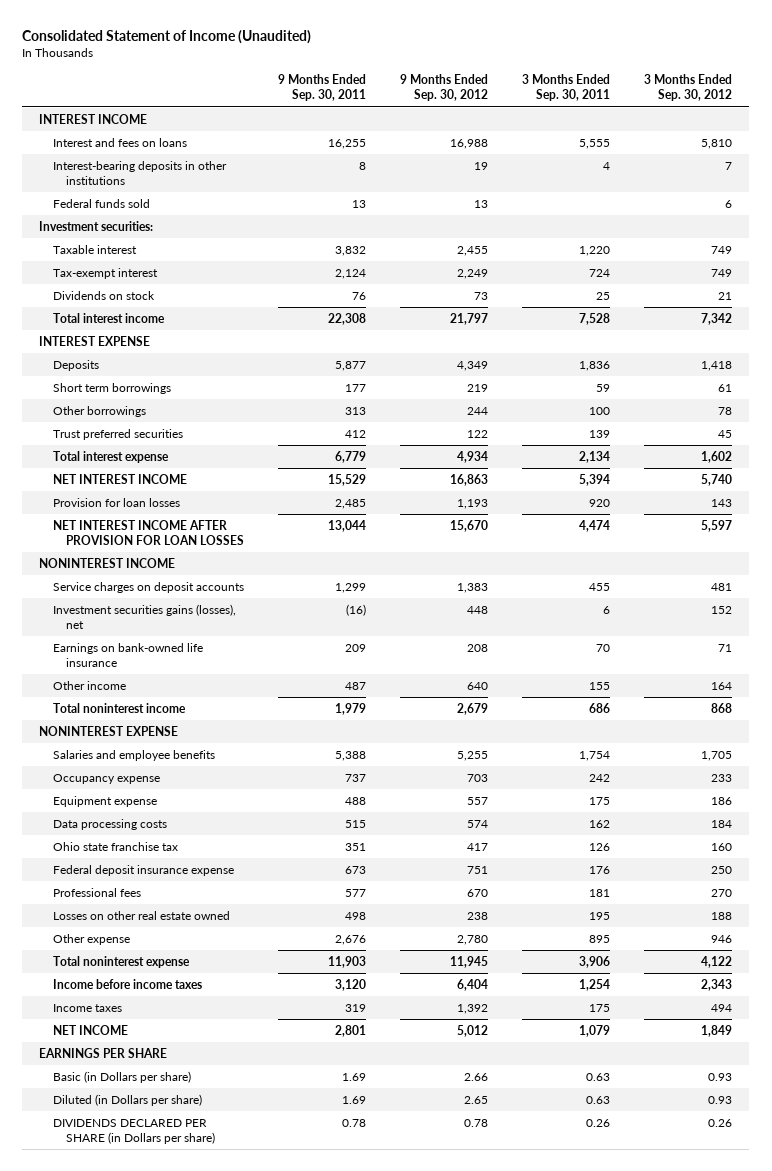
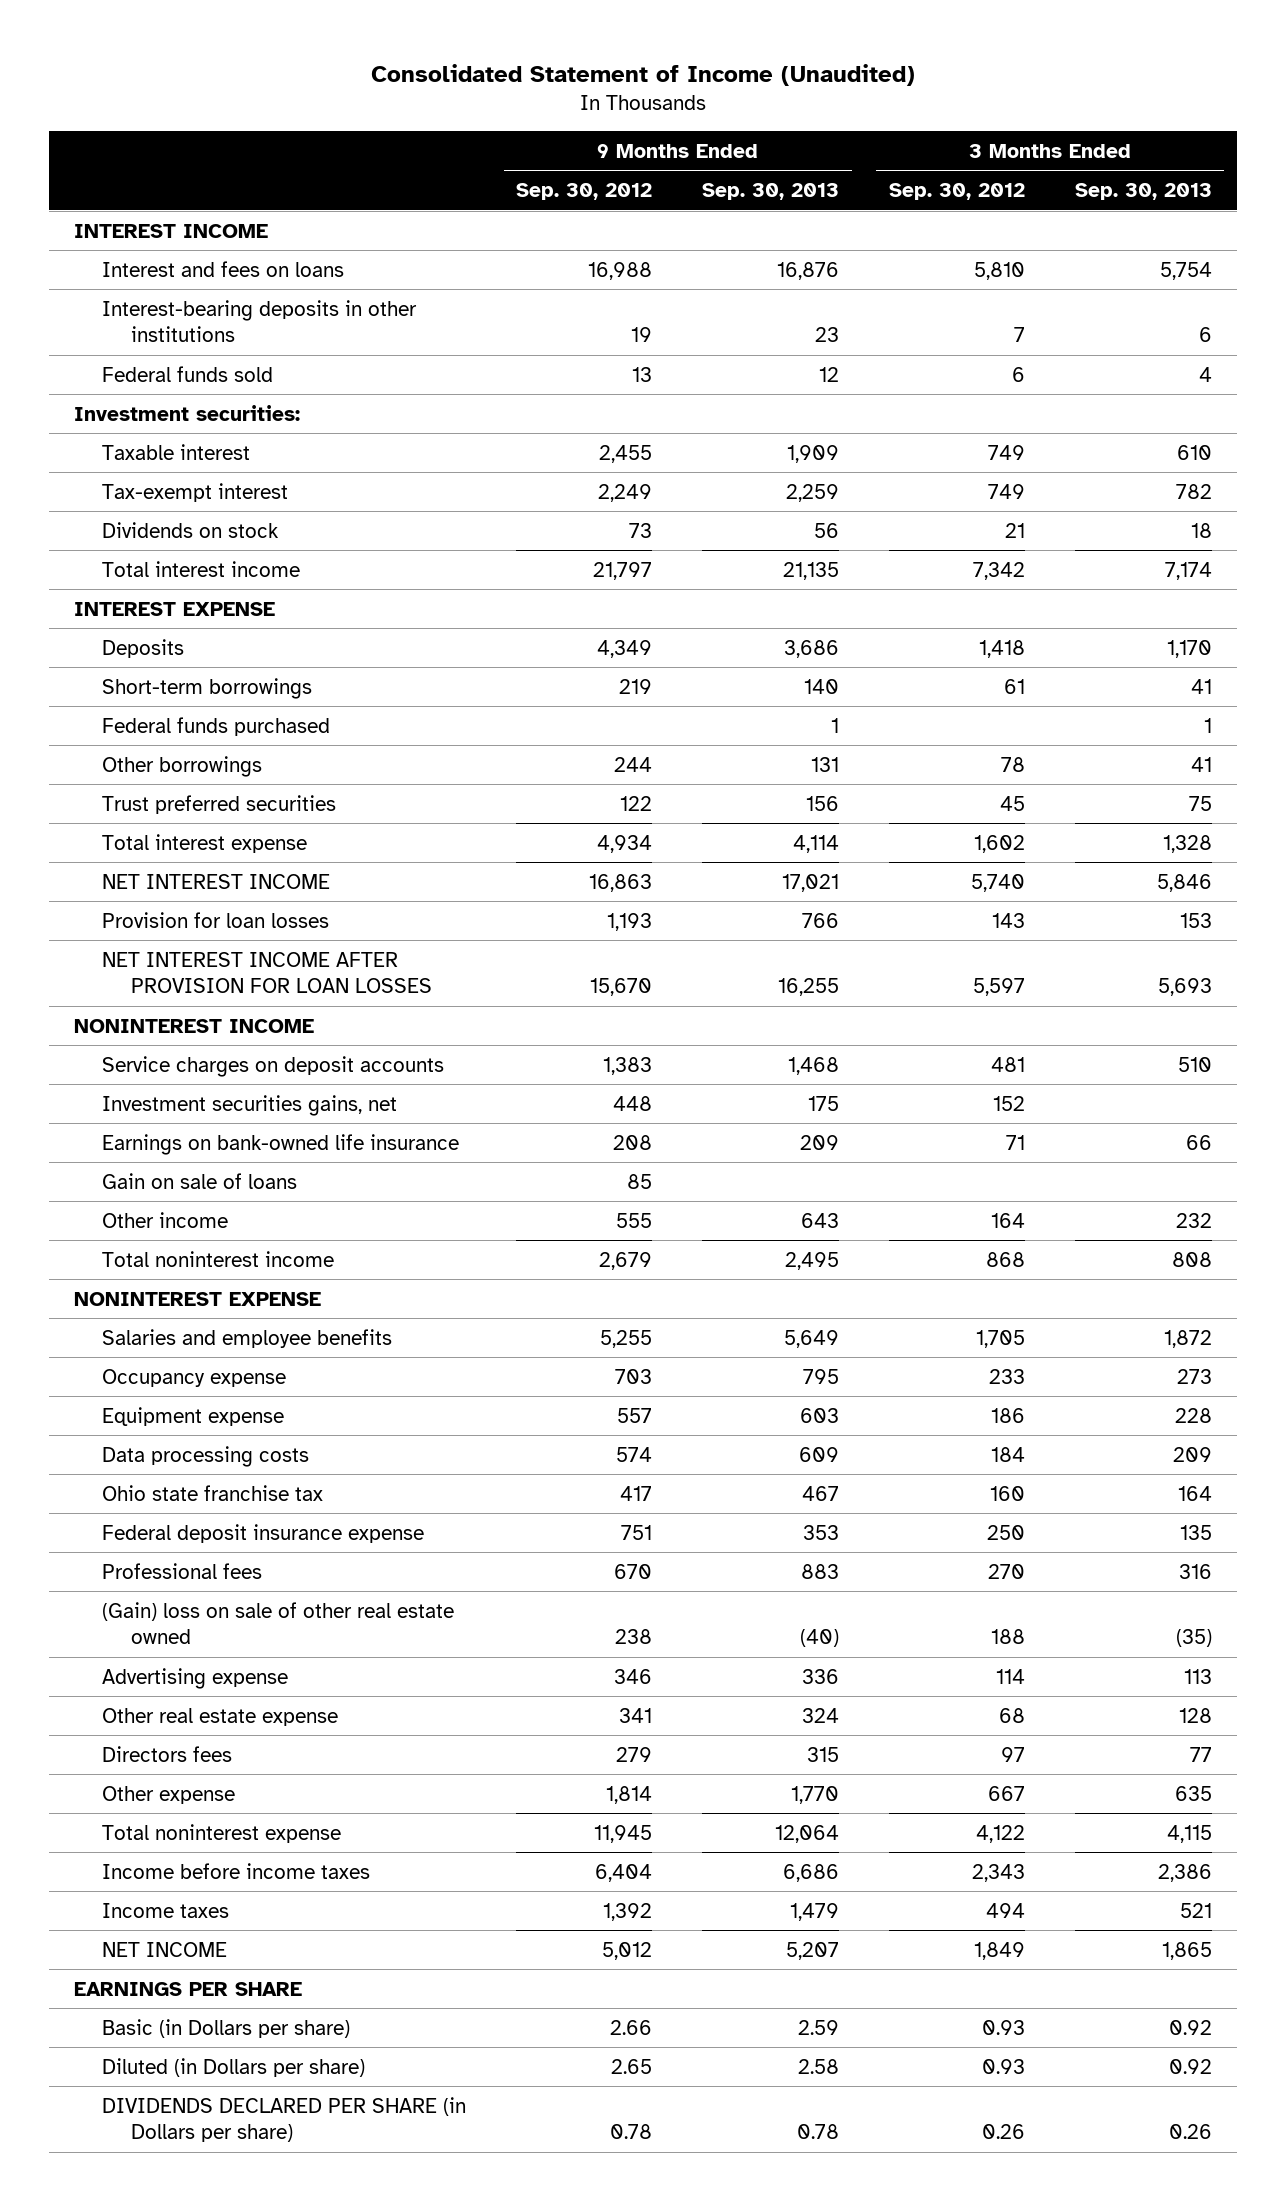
[278,74,367,102] 9 Months Ended Sep. 30, 2011 -> none
[522,74,611,102] 3 Months Ended Sep. 30, 2011 -> none
none -> [702,183,840,201] Sep. 30, 2013
none -> [1074,183,1212,201] Sep. 30, 2013
[52,382,171,394] Short term borrowings -> [102,677,313,699] Short-term borrowings
none -> [102,716,331,736] Federal funds purchased
[52,603,236,629] Investment securities gains (losses), net -> [102,1094,398,1116] Investment securities gains, net
none -> [102,1172,298,1189] Gain on sale of loans
[467,681,489,690] 640 -> [616,1212,653,1228] 555
[52,910,230,920] Losses on other real estate owned -> [102,1601,455,1645] (Gain) loss on sale of other real estate owned
none -> [102,1667,289,1689] Advertising expense
none -> [102,1707,339,1726] Other real estate expense
none -> [102,1745,233,1762] Directors fees
[457,934,489,945] 2,780 -> [606,1785,653,1804] 1,814
[711,934,733,943] 946 -> [987,1785,1025,1801] 667

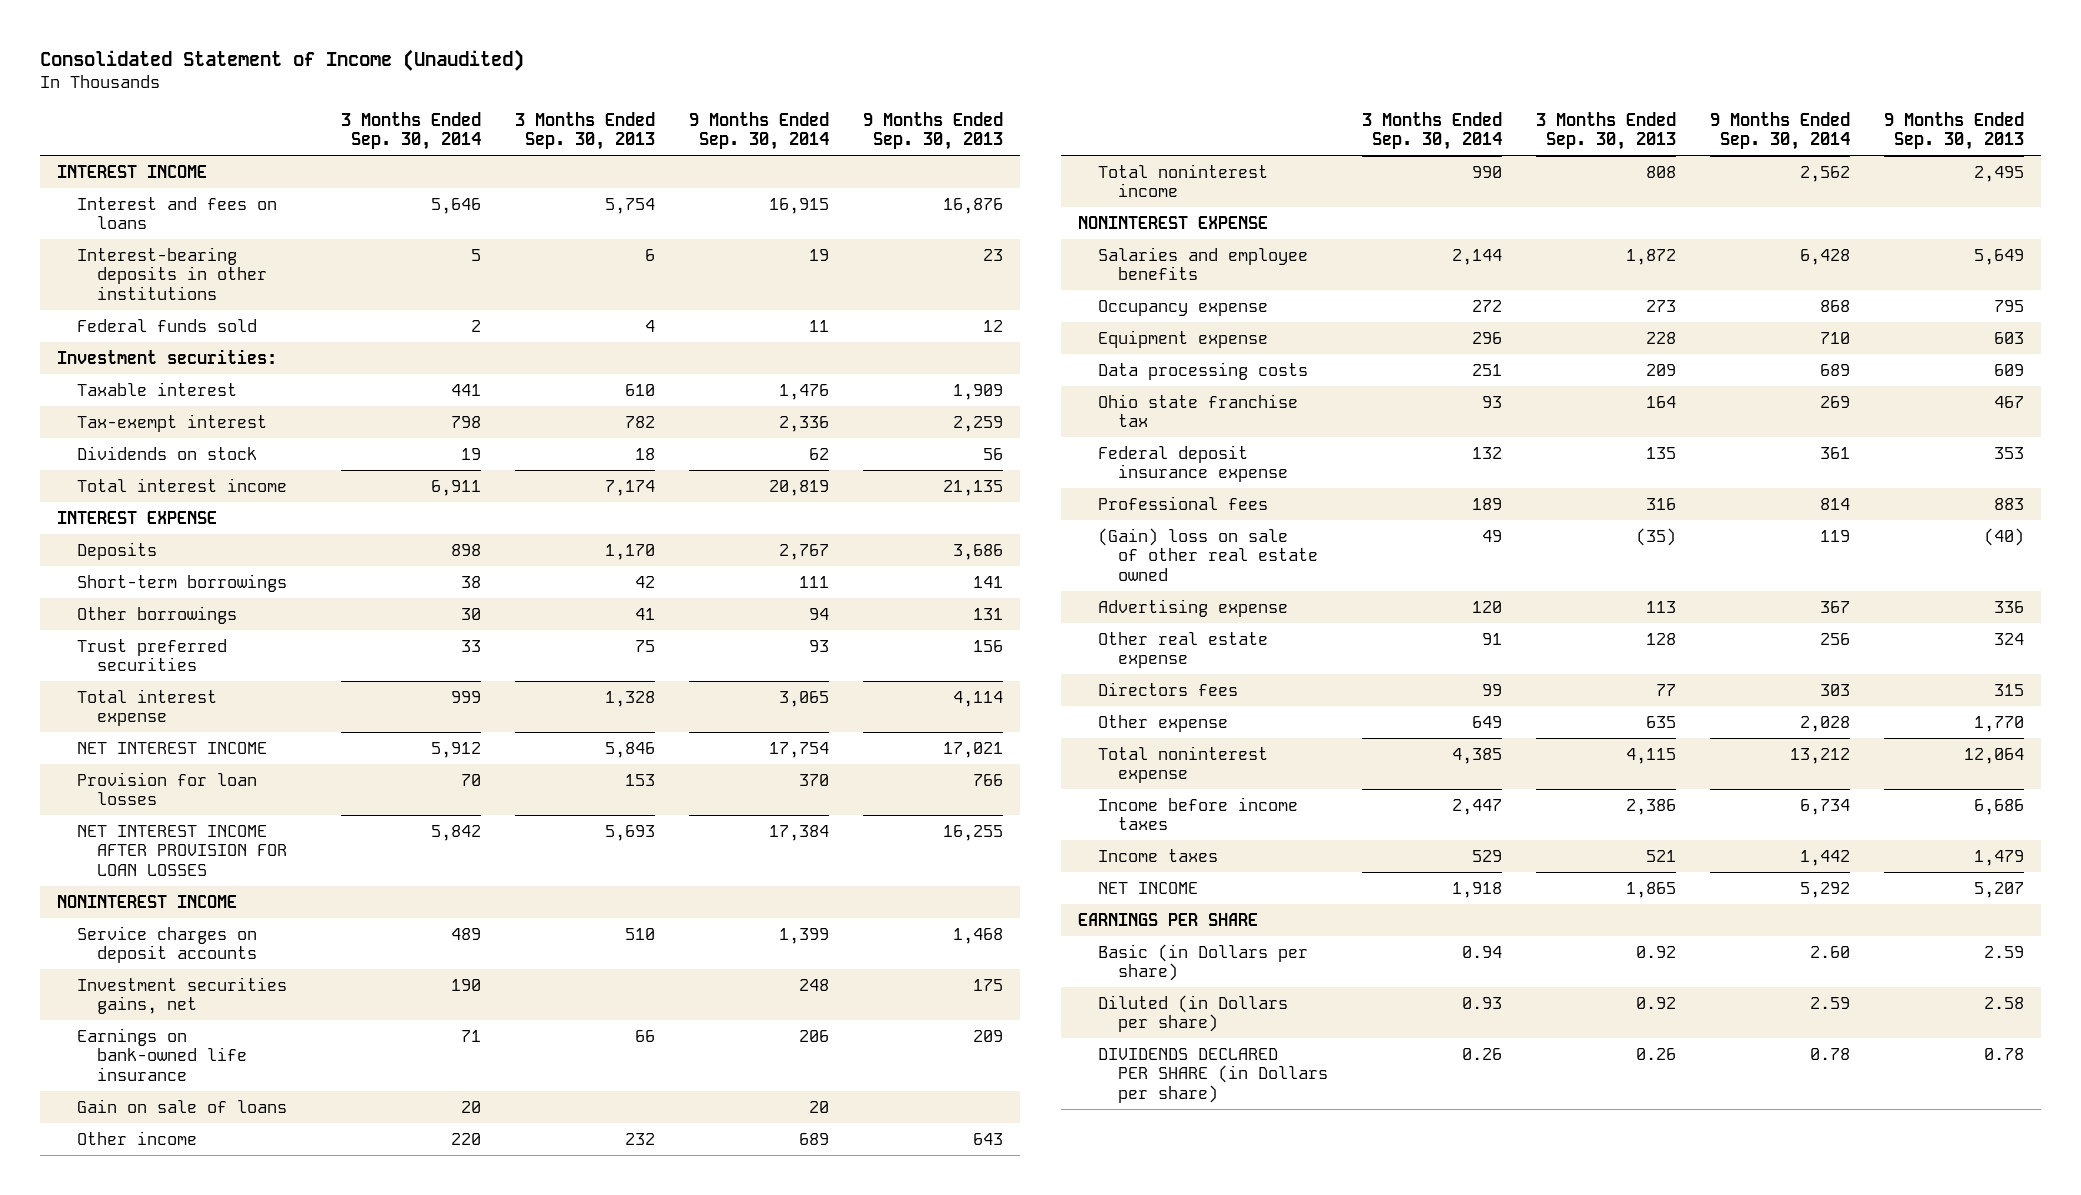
[516,183,653,201] Sep. 30, 2012 -> none
[888,183,1025,201] Sep. 30, 2012 -> none
none -> [341,111,482,151] 3 Months Ended Sep. 30, 2014
none -> [688,111,829,151] 9 Months Ended Sep. 30, 2014
[102,716,331,736] Federal funds purchased -> none
[804,678,840,694] 140 -> [972,575,1003,588] 141
[1190,678,1212,694] 41 -> [635,575,656,588] 42

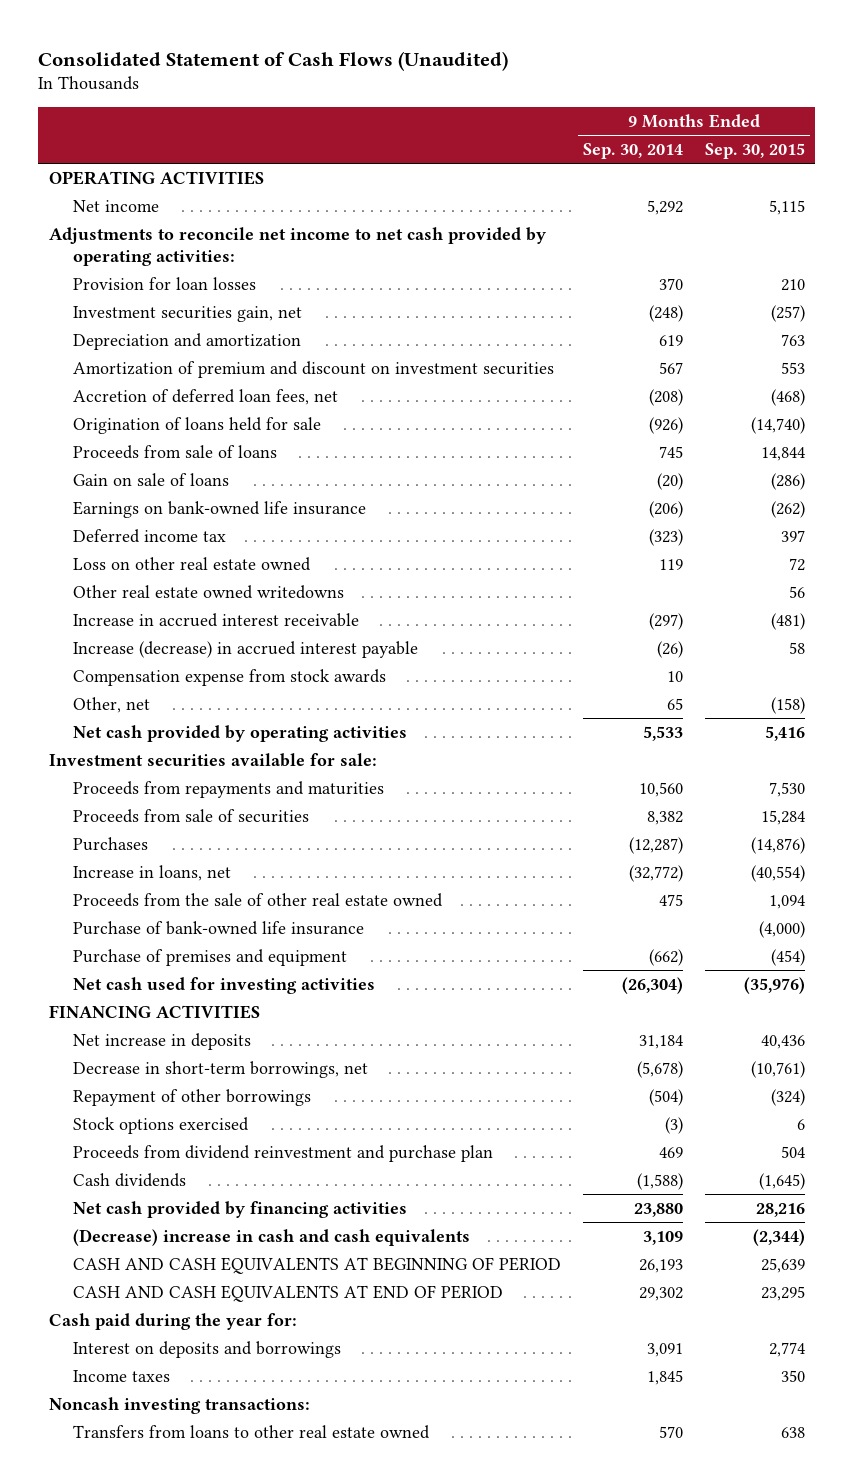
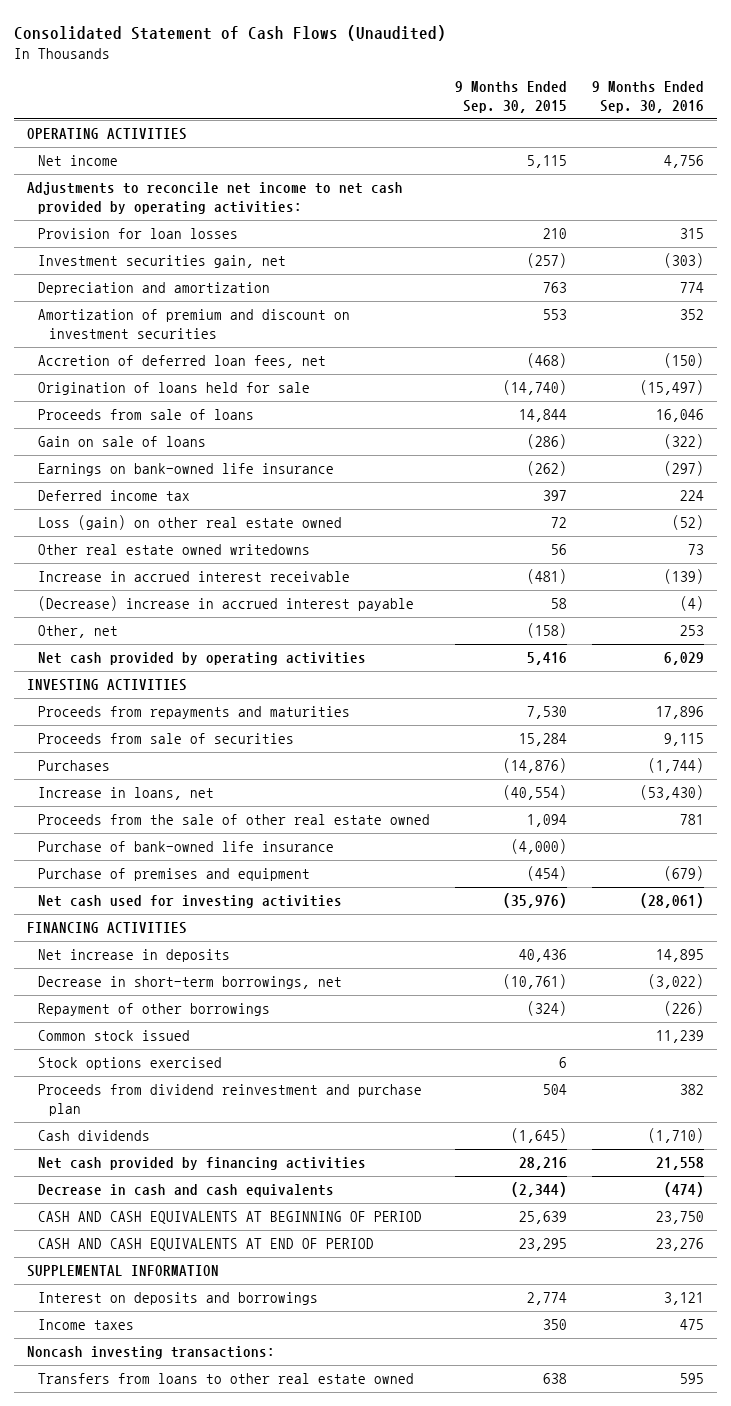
[583,143,684,160] Sep. 30, 2014 -> none
none -> [592,81,705,114] 9 Months Ended Sep. 30, 2016
[73,556,312,571] Loss on other real estate owned -> [38,515,343,531] Loss (gain) on other real estate owned
[73,668,387,686] Compensation expense from stock awards -> none
[73,640,419,658] Increase (decrease) in accrued interest payable -> [38,596,415,612] (Decrease) increase in accrued interest payable
[48,752,377,767] Investment securities available for sale: -> none
none -> [27,679,188,692] INVESTING ACTIVITIES
none -> [38,1030,191,1042] Common stock issued
[73,1228,471,1246] (Decrease) increase in cash and cash equivalents -> [38,1184,335,1198] Decrease in cash and cash equivalents
[48,1312,297,1330] Cash paid during the year for: -> none
none -> [27,1265,220,1278] SUPPLEMENTAL INFORMATION

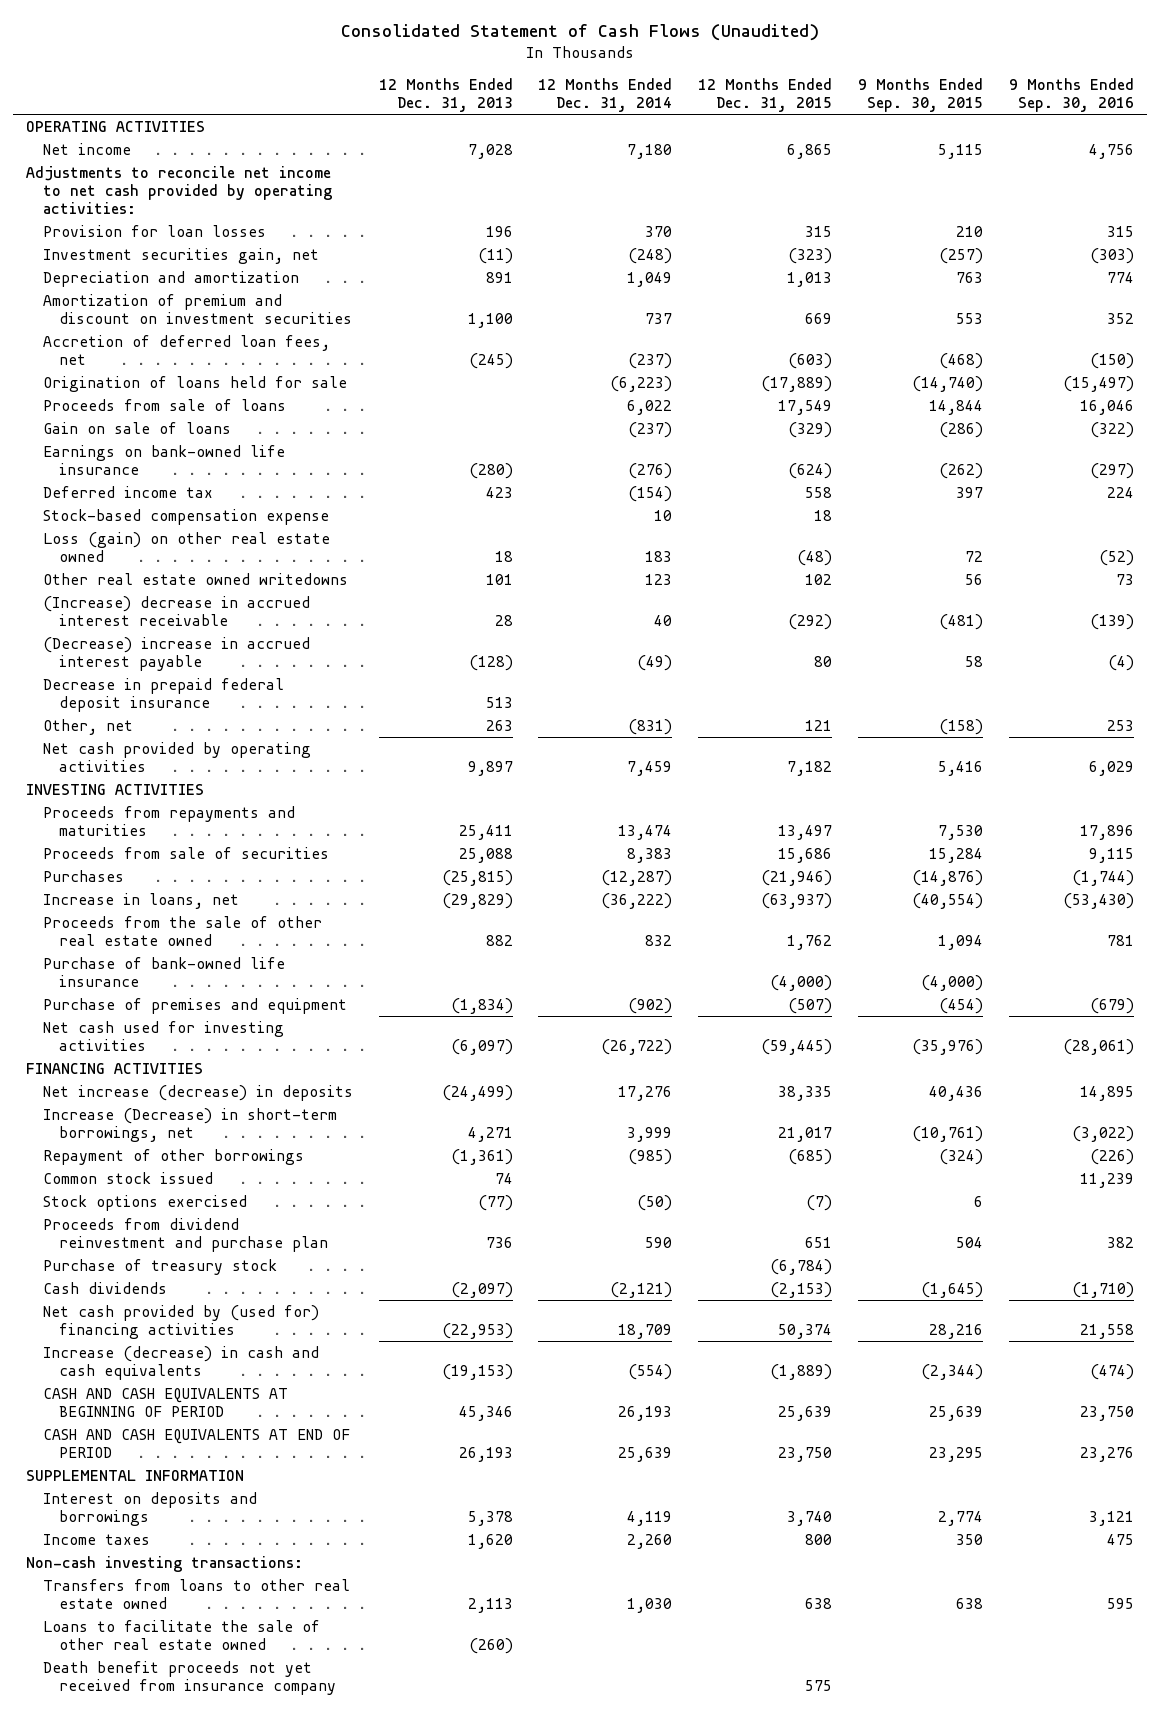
none -> [378,78,513,113] 12 Months Ended Dec. 31, 2013
none -> [538,78,673,113] 12 Months Ended Dec. 31, 2014
none -> [698,78,833,113] 12 Months Ended Dec. 31, 2015
none -> [42,508,329,525] Stock-based compensation expense
[38,571,351,583] Increase in accrued interest receivable -> [42,595,310,626] (Increase) decrease in accrued interest receivable
none -> [42,677,284,712] Decrease in prepaid federal deposit insurance
[38,949,231,963] Net increase in deposits -> [42,1084,353,1101] Net increase (decrease) in deposits
[38,976,343,990] Decrease in short-term borrowings, net -> [42,1107,337,1142] Increase (Decrease) in short-term borrowings, net
none -> [42,1258,277,1275] Purchase of treasury stock
[38,1157,367,1171] Net cash provided by financing activities -> [42,1304,319,1339] Net cash provided by (used for) financing activities
[38,1184,335,1198] Decrease in cash and cash equivalents -> [42,1345,319,1380] Increase (decrease) in cash and cash equivalents
[27,1346,276,1360] Noncash investing transactions: -> [25,1555,303,1572] Non-cash investing transactions:
none -> [42,1619,320,1650] Loans to facilitate the sale of other real estate owned
none -> [42,1660,337,1695] Death benefit proceeds not yet received from insurance company

